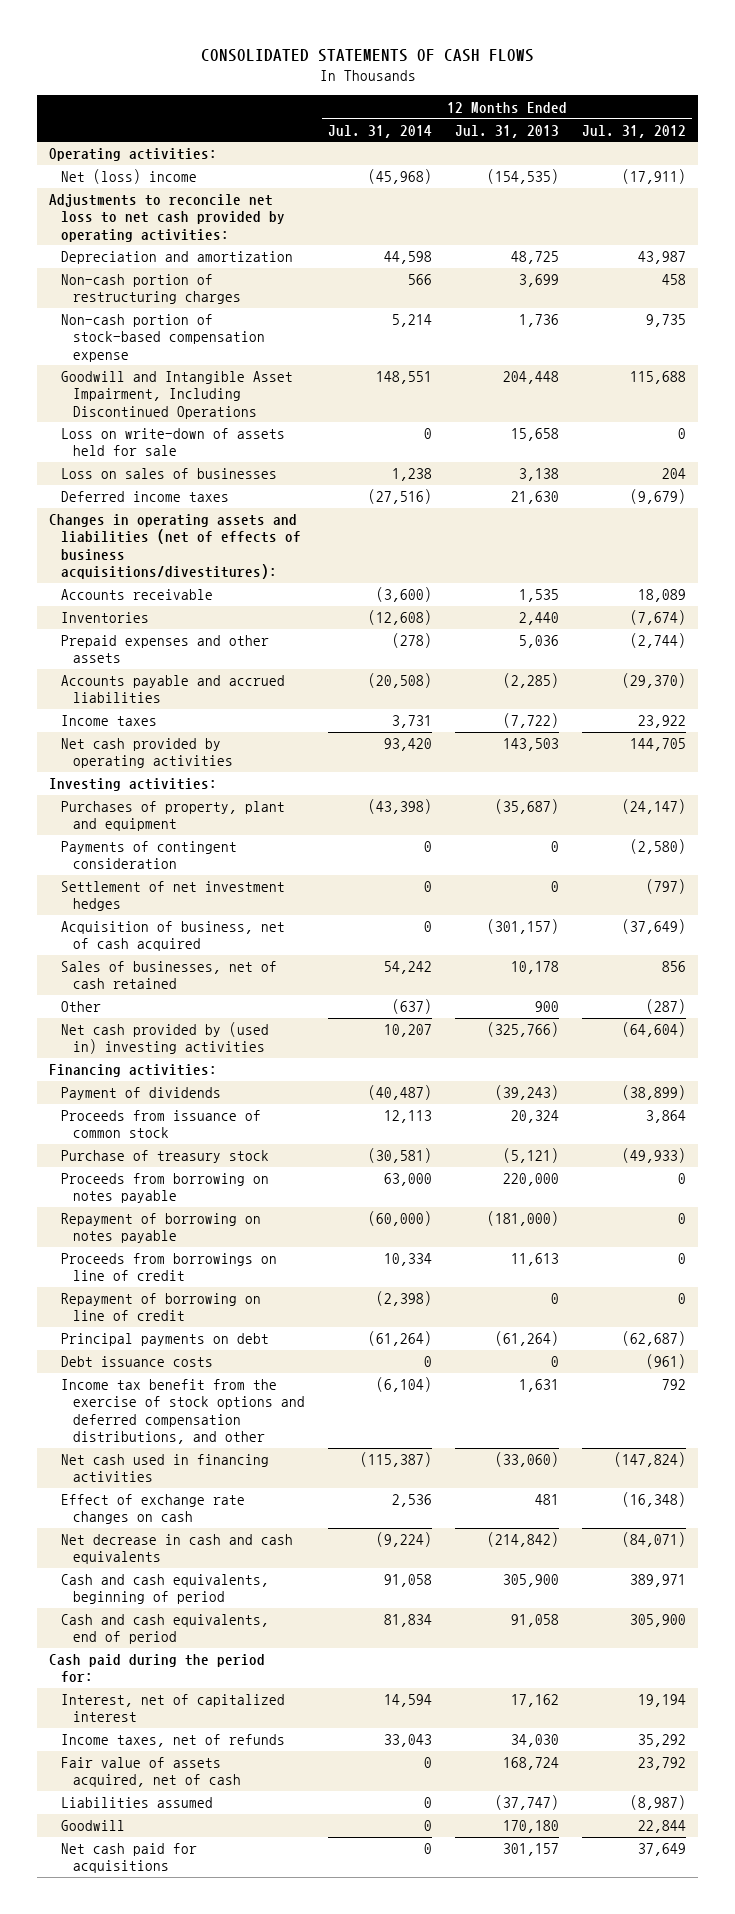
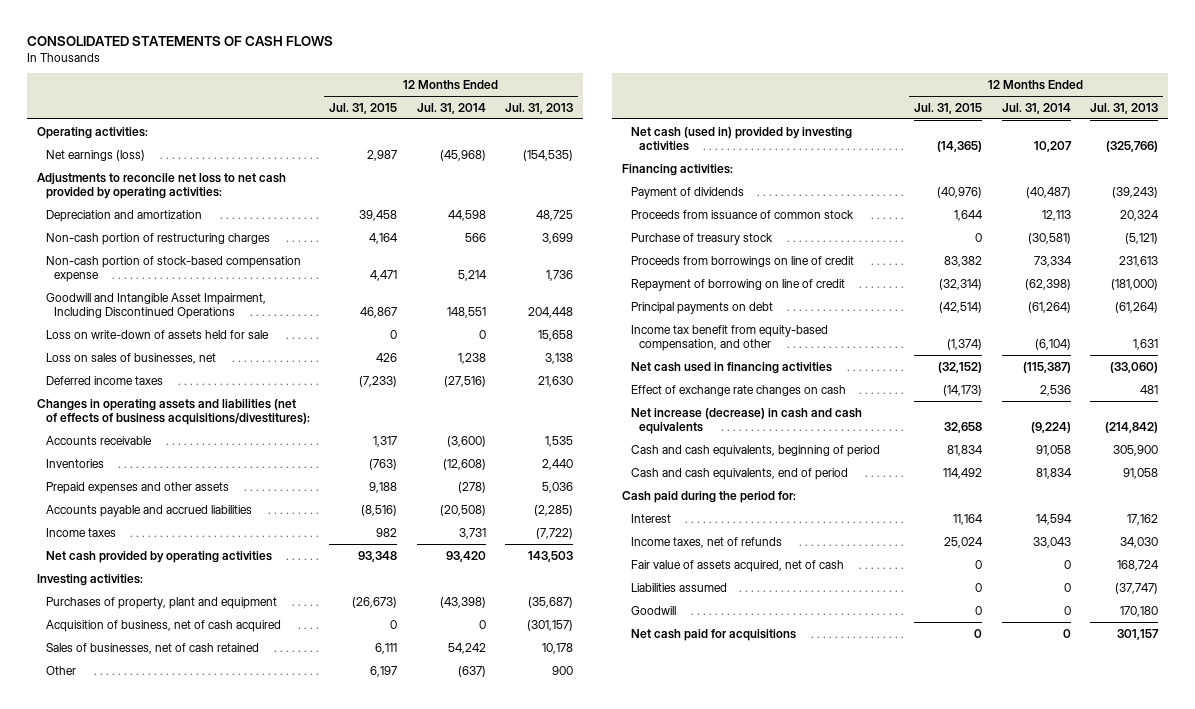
[582,124,687,138] Jul. 31, 2012 -> none
none -> [329,102,398,114] Jul. 31, 2015
[60,169,197,185] Net (loss) income -> [45,149,145,161] Net earnings (loss)
[60,468,277,480] Loss on sales of businesses -> [45,352,216,364] Loss on sales of businesses, net
[60,841,237,870] Payments of contingent consideration -> none
[60,881,285,912] Settlement of net investment hedges -> none
[60,1022,269,1055] Net cash provided by (used in) investing activities -> [630,126,852,151] Net cash (used in) provided by investing activities
[60,1173,269,1204] Proceeds from borrowing on notes payable -> none
[60,1213,261,1244] Repayment of borrowing on notes payable -> none
[383,1253,432,1267] 10,334 -> [1033,255,1072,267] 73,334
[511,1253,560,1267] 11,613 -> [1119,255,1159,267] 231,613
[375,1291,432,1307] (2,398) -> [1024,278,1071,290] (62,398)
[551,1293,560,1305] 0 -> [1111,278,1159,290] (181,000)
[60,1356,213,1368] Debt issuance costs -> none
[60,1379,305,1444] Income tax benefit from the exercise of stock options and deferred compensation distributions, and other -> [630,324,828,351] Income tax benefit from equity-based compensation, and other
[60,1534,293,1565] Net decrease in cash and cash equivalents -> [630,407,862,434] Net increase (decrease) in cash and cash equivalents
[60,1694,285,1723] Interest, net of capitalized interest -> [630,513,671,523] Interest

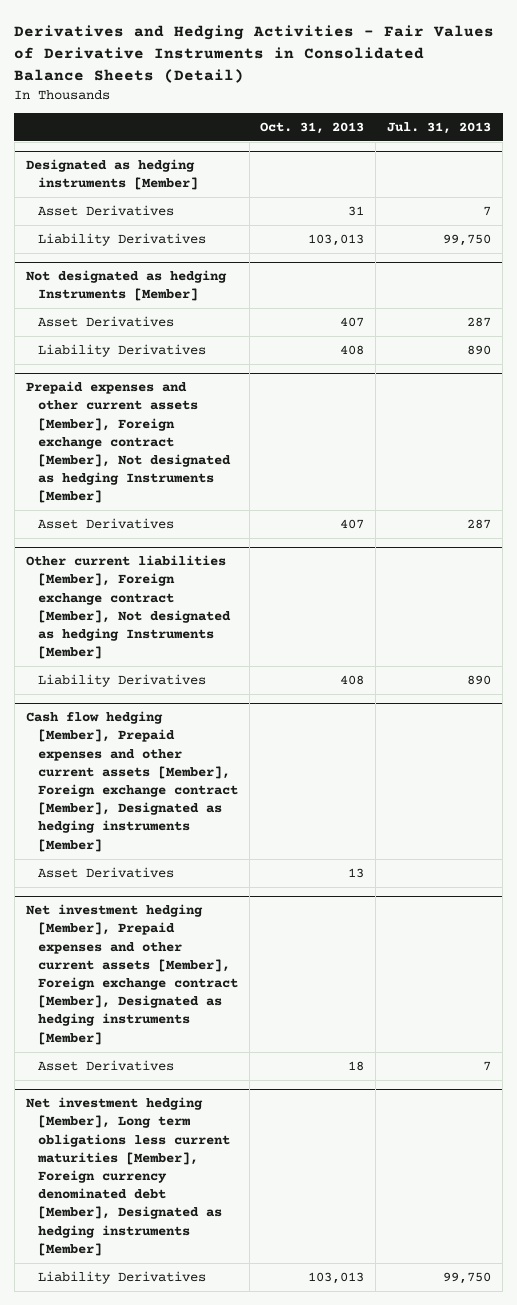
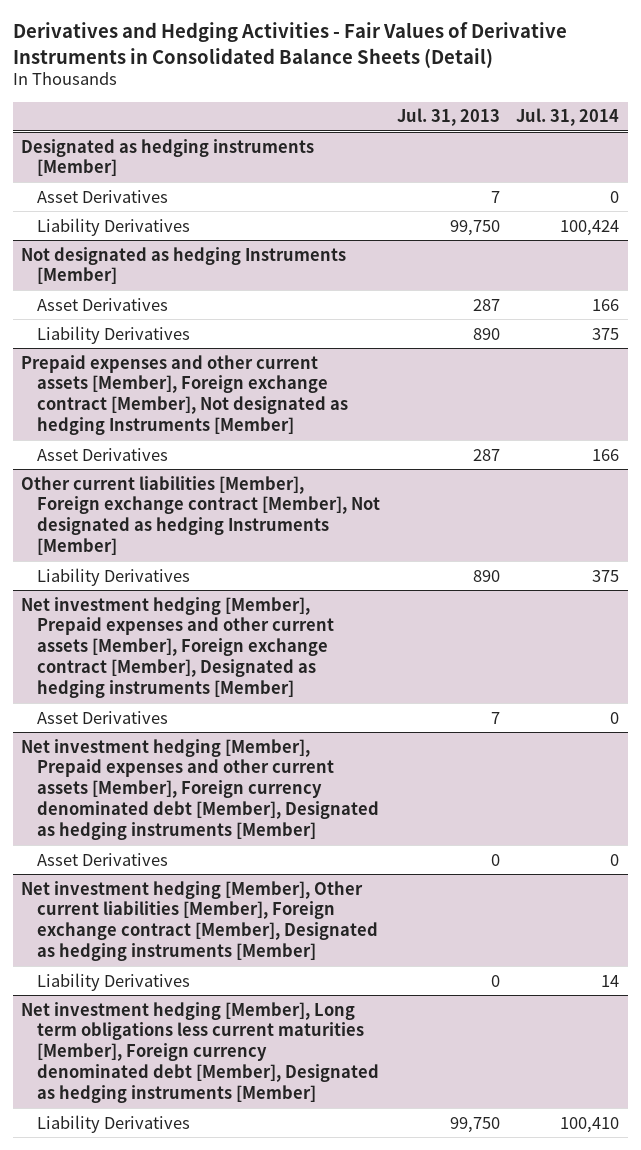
[260,122,365,135] Oct. 31, 2013 -> none
none -> [516,108,620,127] Jul. 31, 2014
[25,711,238,852] Cash flow hedging [Member], Prepaid expenses and other current assets [Member], Foreign exchange contract [Member], Designated as hedging instruments [Member] -> none
[37,867,174,879] Asset Derivatives -> none
none -> [21,738,380,841] Net investment hedging [Member], Prepaid expenses and other current assets [Member], Foreign currency denominated debt [Member], Designated as hedging instruments [Member]
none -> [37,852,169,866] Asset Derivatives
none -> [21,880,379,962] Net investment hedging [Member], Other current liabilities [Member], Foreign exchange contract [Member], Designated as hedging instruments [Member]
none -> [37,972,191,991] Liability Derivatives

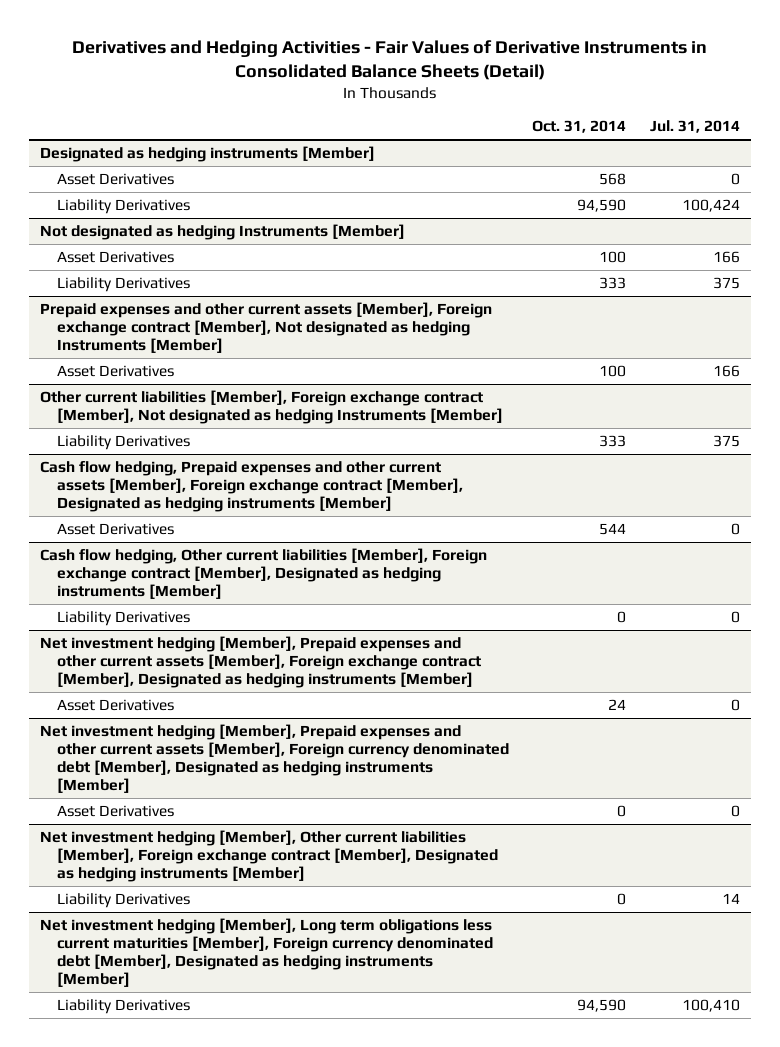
[396,108,500,127] Jul. 31, 2013 -> none
none -> [532,120,627,134] Oct. 31, 2014
none -> [40,460,464,512] Cash flow hedging, Prepaid expenses and other current assets [Member], Foreign exchange contract [Member], Designated as hedging instruments [Member]
none -> [57,522,175,535] Asset Derivatives
none -> [40,547,488,599] Cash flow hedging, Other current liabilities [Member], Foreign exchange contract [Member], Designated as hedging instruments [Member]
none -> [57,610,191,626] Liability Derivatives

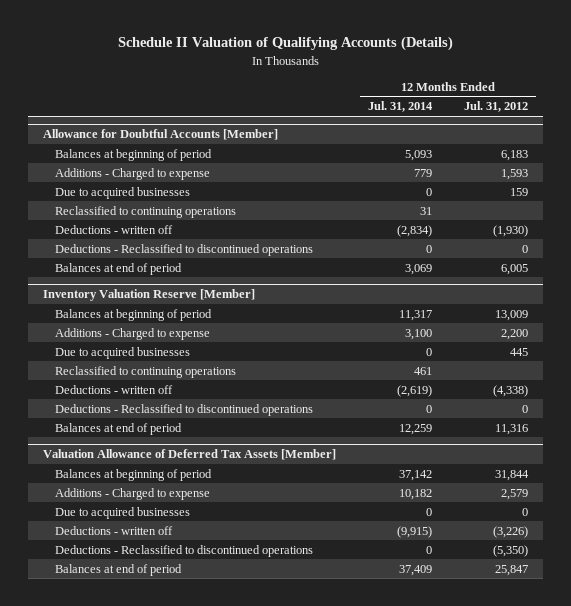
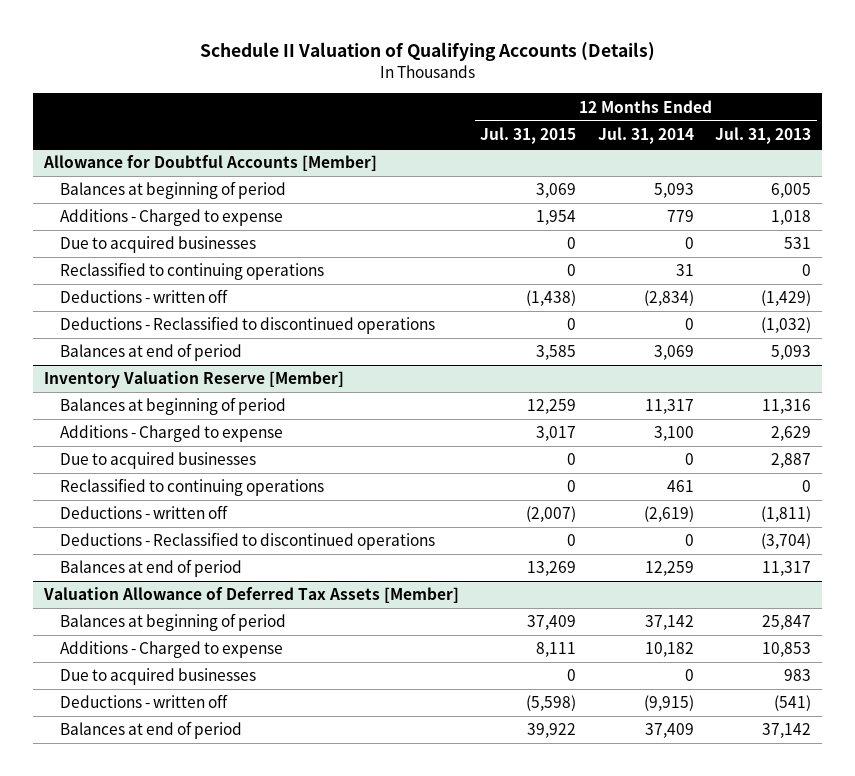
[463,101,528,113] Jul. 31, 2012 -> none
none -> [480,127,577,145] Jul. 31, 2015
none -> [715,127,812,145] Jul. 31, 2013
[54,544,313,557] Deductions - Reclassified to discontinued operations -> none

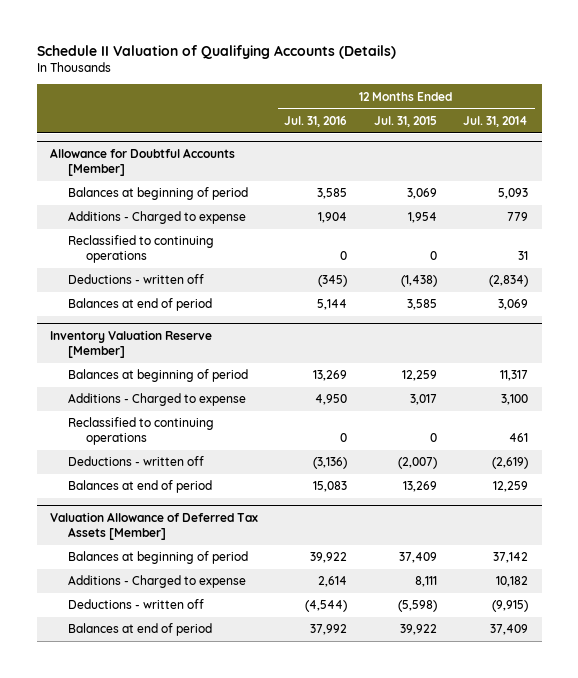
[715,127,812,145] Jul. 31, 2013 -> none
none -> [284,115,348,127] Jul. 31, 2016
[59,236,256,254] Due to acquired businesses -> none
[59,316,435,335] Deductions - Reclassified to discontinued operations -> none
[59,452,256,470] Due to acquired businesses -> none
[59,532,435,551] Deductions - Reclassified to discontinued operations -> none
[59,668,256,686] Due to acquired businesses -> none

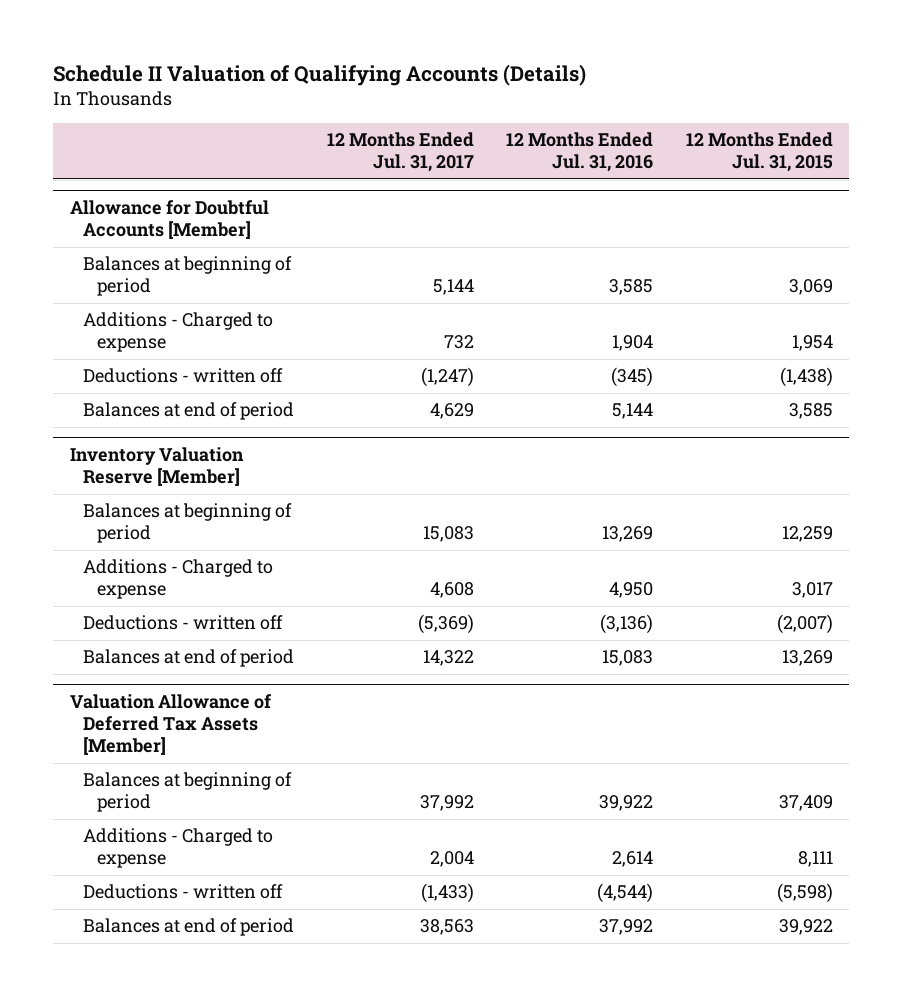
[463,115,529,127] Jul. 31, 2014 -> none
none -> [326,132,474,173] 12 Months Ended Jul. 31, 2017
[68,235,215,264] Reclassified to continuing operations -> none
[68,417,215,446] Reclassified to continuing operations -> none

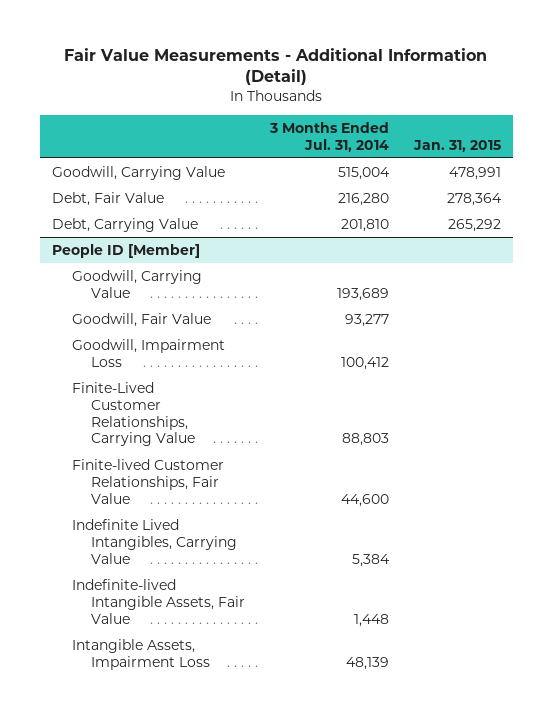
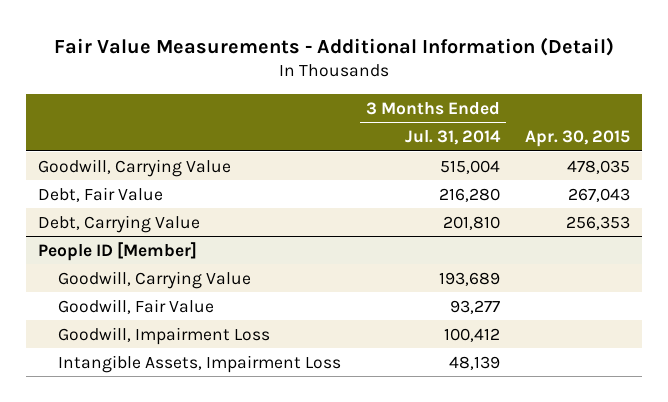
[412,139,501,152] Jan. 31, 2015 -> none
none -> [524,130,630,148] Apr. 30, 2015
[71,381,196,447] Finite-Lived Customer Relationships, Carrying Value -> none
[71,458,224,504] Finite-lived Customer Relationships, Fair Value -> none
[71,518,238,564] Indefinite Lived Intangibles, Carrying Value -> none
[71,578,246,624] Indefinite-lived Intangible Assets, Fair Value -> none

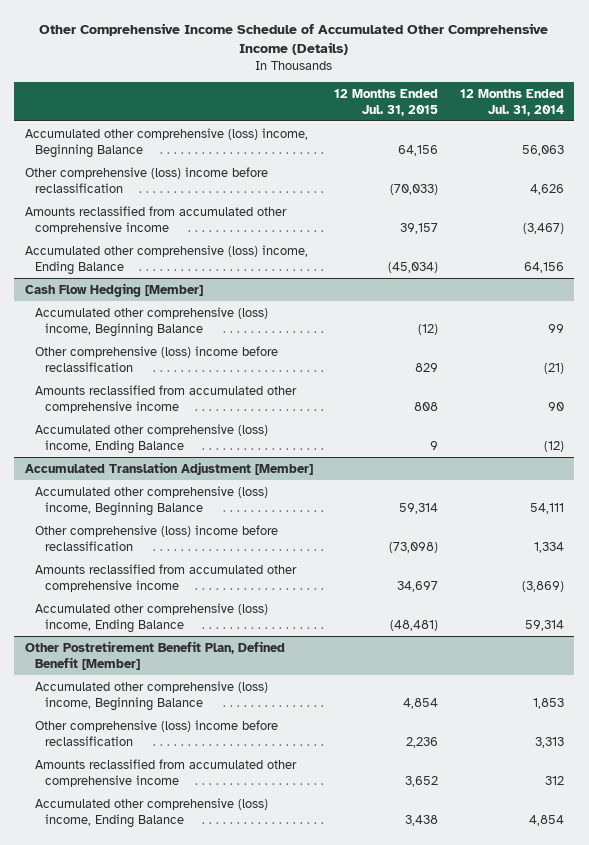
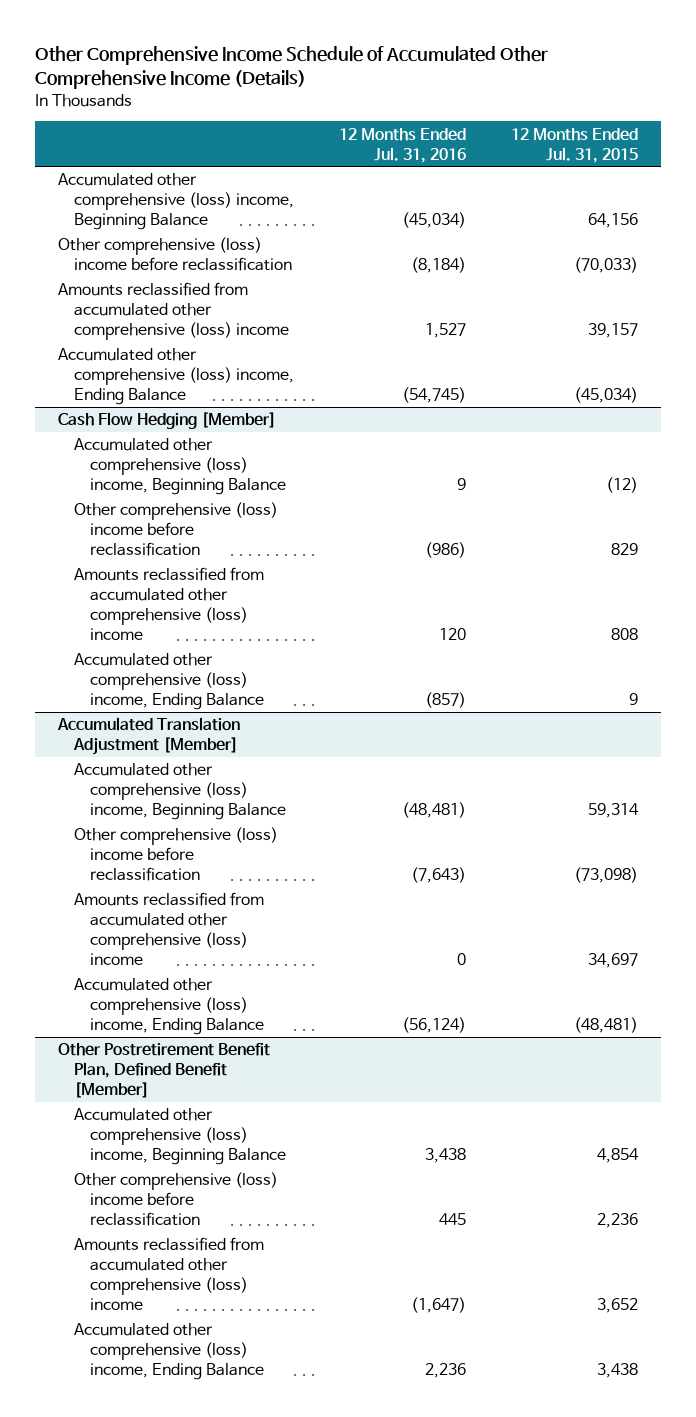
[459,88,564,116] 12 Months Ended Jul. 31, 2014 -> none
none -> [339,127,467,163] 12 Months Ended Jul. 31, 2016
[25,205,288,234] Amounts reclassified from accumulated other comprehensive income -> [58,282,289,341] Amounts reclassified from accumulated other comprehensive (loss) income
[34,384,297,413] Amounts reclassified from accumulated other comprehensive income -> [73,567,264,641] Amounts reclassified from accumulated other comprehensive (loss) income
[34,563,297,592] Amounts reclassified from accumulated other comprehensive income -> [73,892,264,966] Amounts reclassified from accumulated other comprehensive (loss) income
[34,758,297,787] Amounts reclassified from accumulated other comprehensive income -> [73,1237,264,1311] Amounts reclassified from accumulated other comprehensive (loss) income

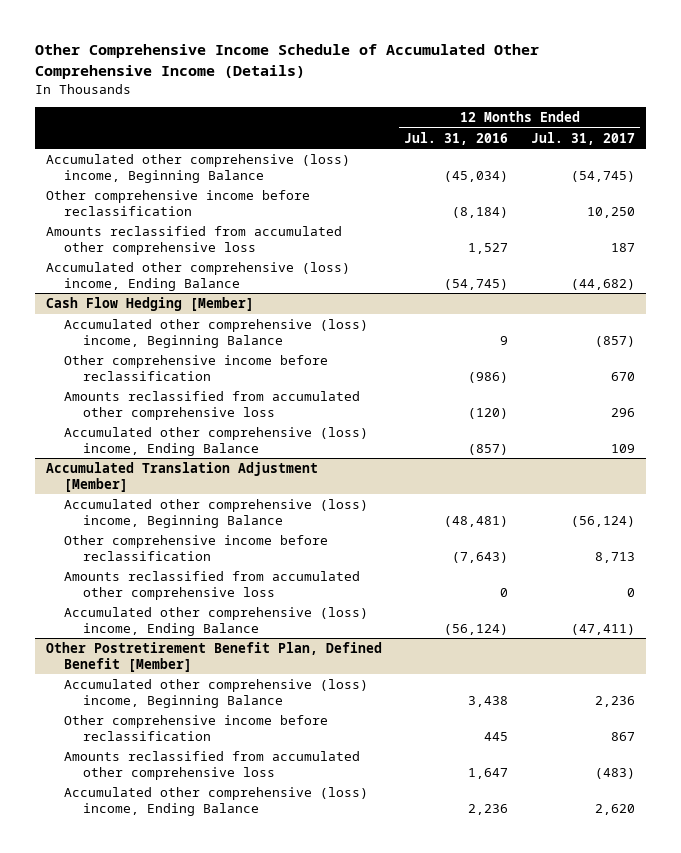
[511,127,639,163] 12 Months Ended Jul. 31, 2015 -> none
none -> [530,131,635,145] Jul. 31, 2017
[58,237,292,272] Other comprehensive (loss) income before reclassification -> [46,190,311,216] Other comprehensive income before reclassification
[58,282,289,341] Amounts reclassified from accumulated other comprehensive (loss) income -> [46,226,343,255] Amounts reclassified from accumulated other comprehensive loss
[73,502,278,557] Other comprehensive (loss) income before reclassification -> [64,355,329,381] Other comprehensive income before reclassification
[73,567,264,641] Amounts reclassified from accumulated other comprehensive (loss) income -> [64,391,361,420] Amounts reclassified from accumulated other comprehensive loss
[439,628,467,641] 120 -> [468,407,509,419] (120)
[73,827,278,882] Other comprehensive (loss) income before reclassification -> [64,535,329,561] Other comprehensive income before reclassification
[73,892,264,966] Amounts reclassified from accumulated other comprehensive (loss) income -> [64,571,361,600] Amounts reclassified from accumulated other comprehensive loss
[73,1172,278,1227] Other comprehensive (loss) income before reclassification -> [64,715,329,741] Other comprehensive income before reclassification
[73,1237,264,1311] Amounts reclassified from accumulated other comprehensive (loss) income -> [64,751,361,780] Amounts reclassified from accumulated other comprehensive loss
[411,1297,467,1314] (1,647) -> [468,767,509,779] 1,647

